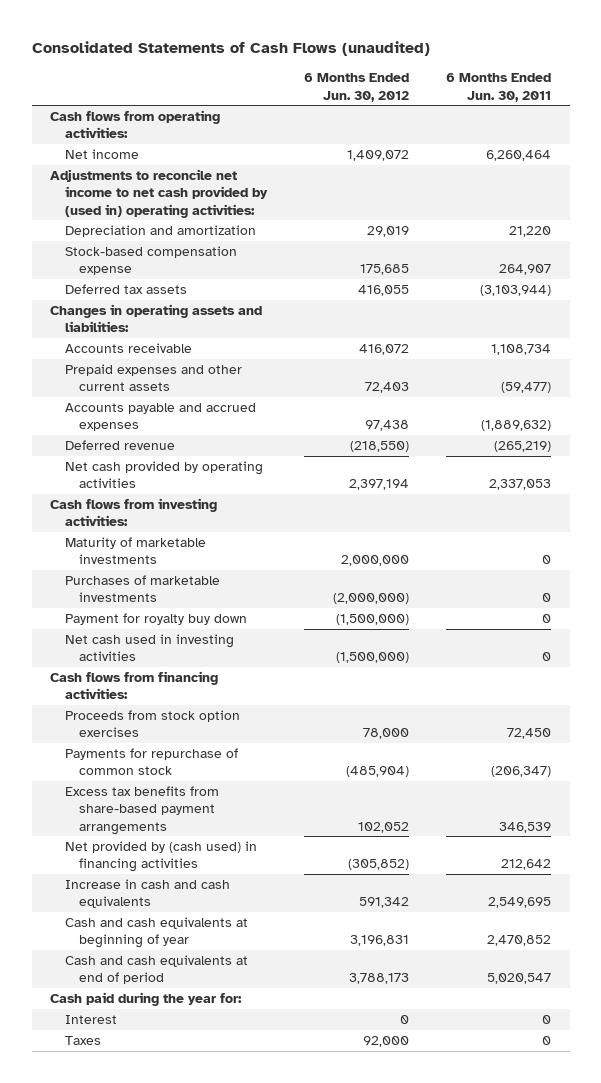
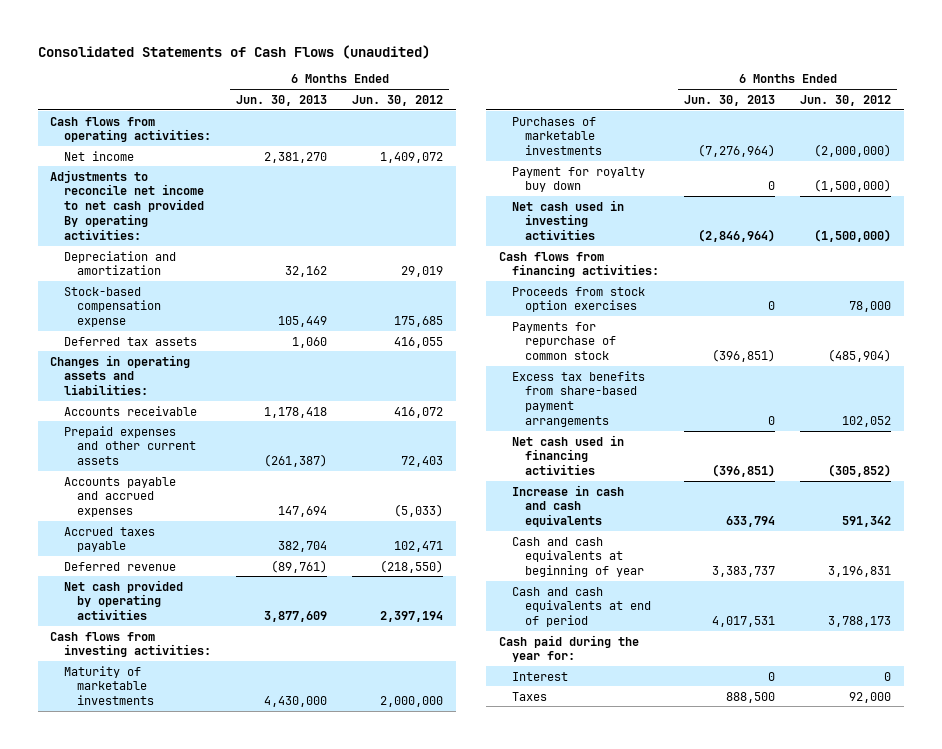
[446,73,552,102] 6 Months Ended Jun. 30, 2011 -> none
none -> [235,94,327,106] Jun. 30, 2013
[50,169,268,218] Adjustments to reconcile net income to net cash provided by (used in) operating activities: -> [50,169,204,240] Adjustments to reconcile net income to net cash provided By operating activities:
[365,420,410,432] 97,438 -> [394,504,444,518] (5,033)
none -> [63,526,155,553] Accrued taxes payable
[64,841,257,873] Net provided by (cash used) in financing activities -> [511,434,624,476] Net cash used in financing activities

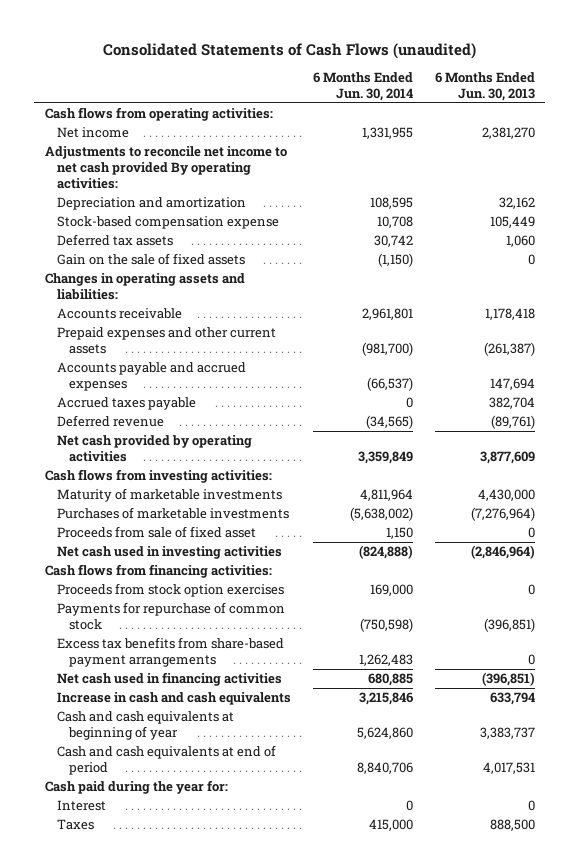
[352,94,444,106] Jun. 30, 2012 -> none
none -> [312,71,413,101] 6 Months Ended Jun. 30, 2014
none -> [57,253,246,266] Gain on the sale of fixed assets
[511,166,645,193] Payment for royalty buy down -> none
none -> [57,526,257,539] Proceeds from sale of fixed asset

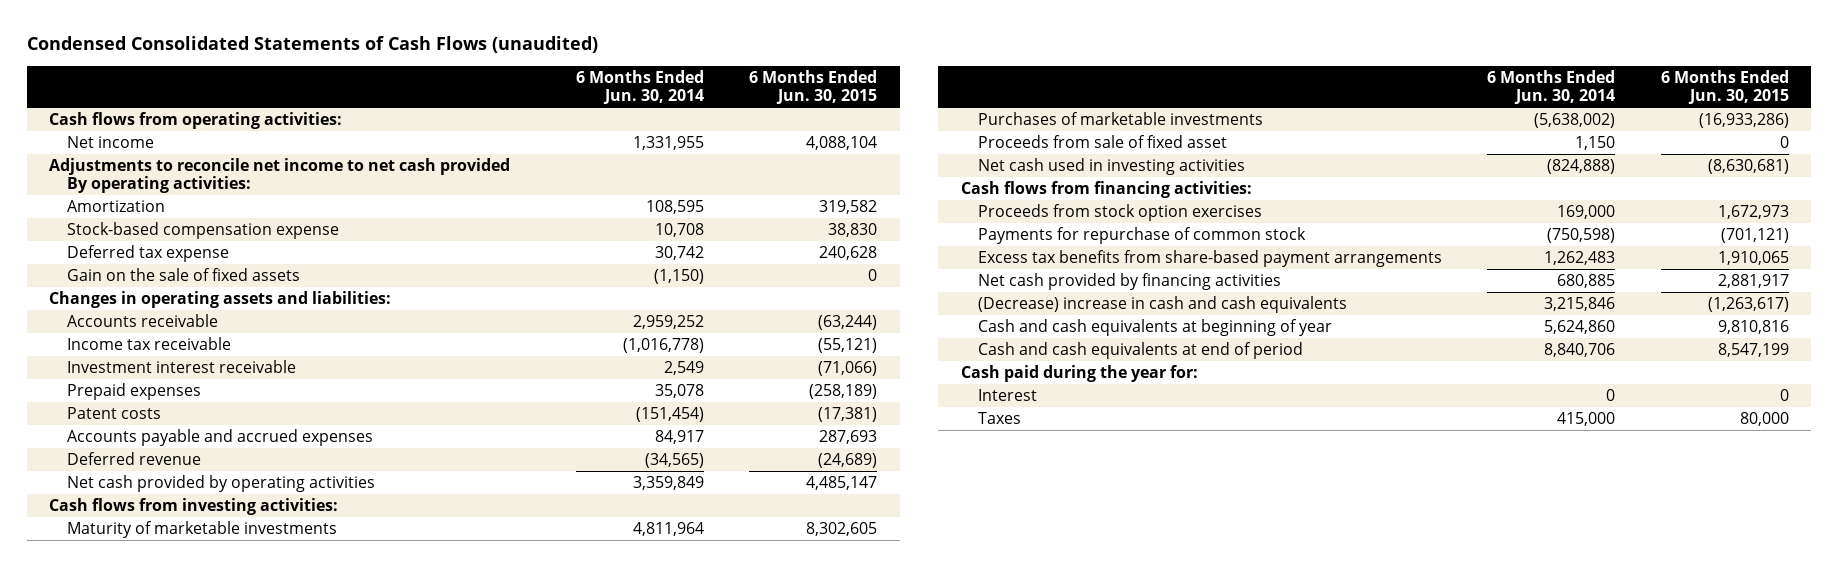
[102,42,476,59] Consolidated Statements of Cash Flows (unaudited) -> [26,36,598,54] Condensed Consolidated Statements of Cash Flows (unaudited)
[434,71,535,101] 6 Months Ended Jun. 30, 2013 -> none
none -> [748,69,877,105] 6 Months Ended Jun. 30, 2015
[57,197,247,211] Depreciation and amortization -> [66,200,165,213] Amortization
[57,234,174,247] Deferred tax assets -> [66,245,229,263] Deferred tax expense
[57,327,277,355] Prepaid expenses and other current assets -> none
[57,397,197,411] Accrued taxes payable -> none
[361,308,413,321] 2,961,801 -> [632,315,704,330] 2,959,252
none -> [66,337,231,351] Income tax receivable
none -> [66,360,296,374] Investment interest receivable
none -> [66,383,201,401] Prepaid expenses
none -> [66,407,161,420] Patent costs
[366,377,413,392] (66,537) -> [654,430,704,445] 84,917
[57,672,283,687] Net cash used in financing activities -> [978,273,1282,291] Net cash provided by financing activities
[57,692,292,706] Increase in cash and cash equivalents -> [978,296,1348,314] (Decrease) increase in cash and cash equivalents

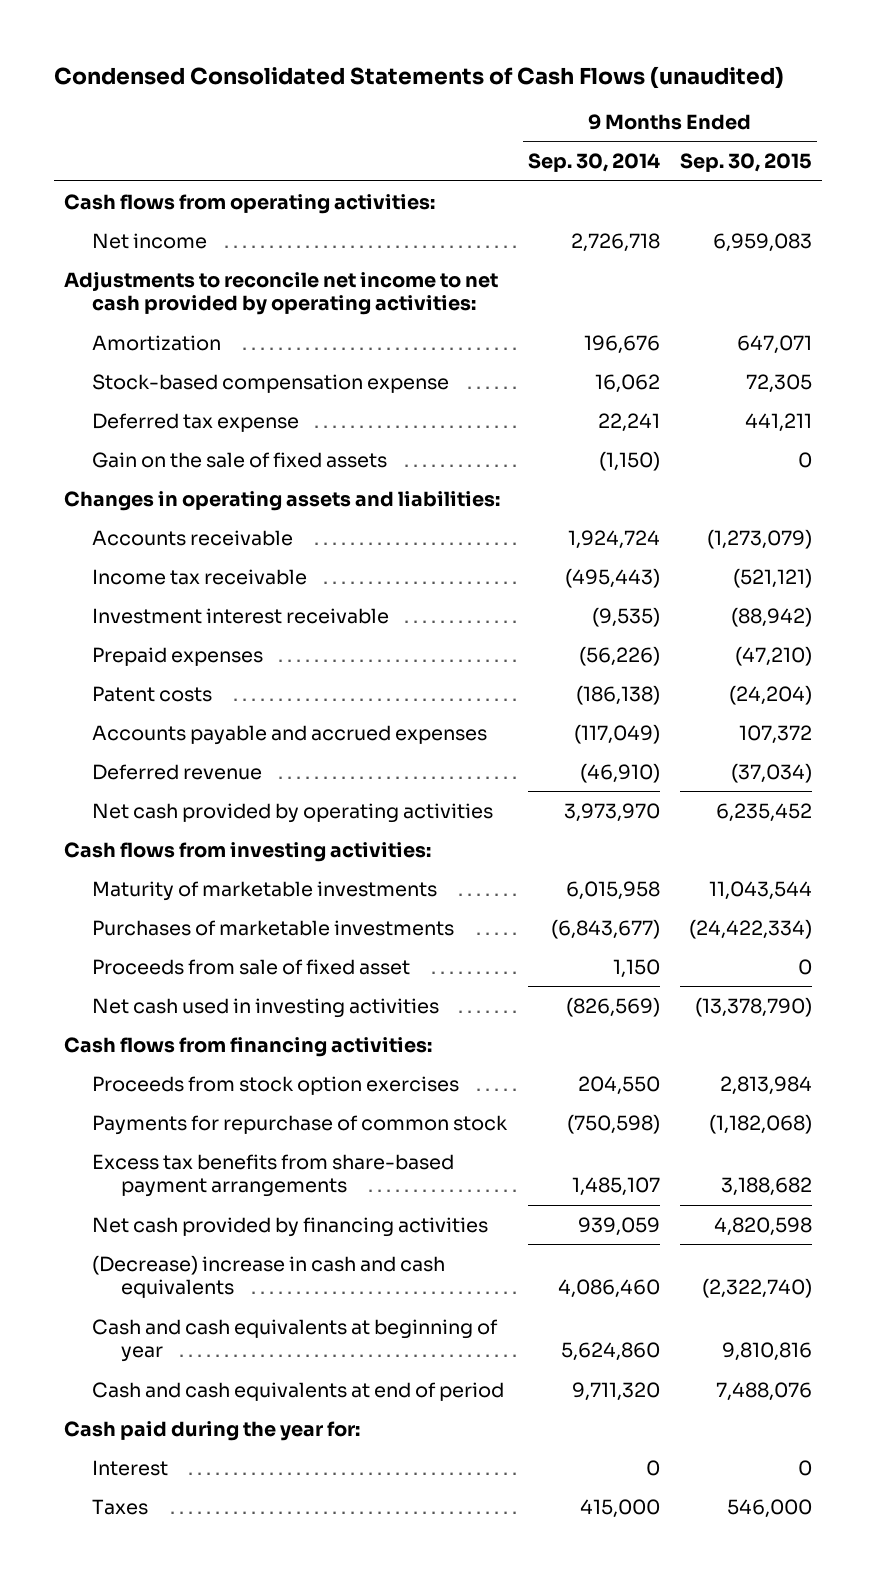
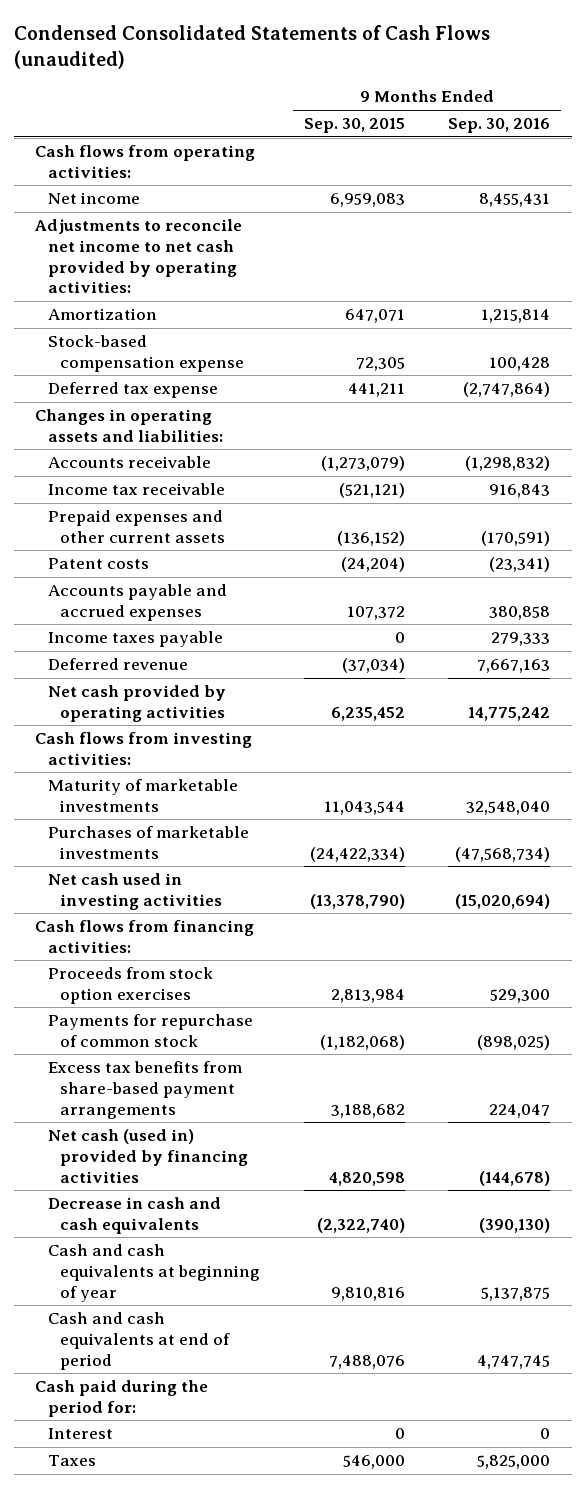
[527,153,660,173] Sep. 30, 2014 -> none
none -> [448,118,551,134] Sep. 30, 2016
[92,451,388,468] Gain on the sale of fixed assets -> none
[92,607,390,624] Investment interest receivable -> none
[92,646,264,666] Prepaid expenses -> none
none -> [47,510,226,543] Prepaid expenses and other current assets
none -> [47,631,223,648] Income taxes payable
[92,958,411,975] Proceeds from sale of fixed asset -> none
[92,1216,489,1237] Net cash provided by financing activities -> [47,1129,249,1183] Net cash (used in) provided by financing activities
[92,1254,446,1299] (Decrease) increase in cash and cash equivalents -> [47,1197,221,1234] Decrease in cash and cash equivalents
[63,1420,360,1441] Cash paid during the year for: -> [35,1380,209,1417] Cash paid during the period for:

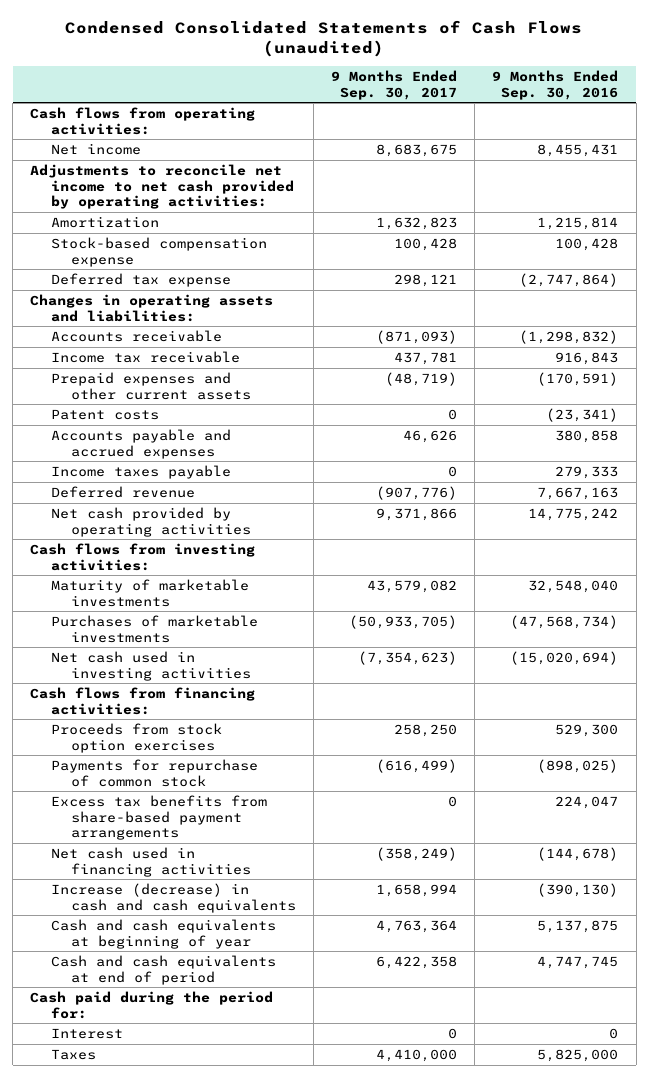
[303,118,405,134] Sep. 30, 2015 -> none
none -> [331,69,458,100] 9 Months Ended Sep. 30, 2017
[47,1129,249,1183] Net cash (used in) provided by financing activities -> [50,846,251,877] Net cash used in financing activities
[47,1197,221,1234] Decrease in cash and cash equivalents -> [50,882,296,913] Increase (decrease) in cash and cash equivalents

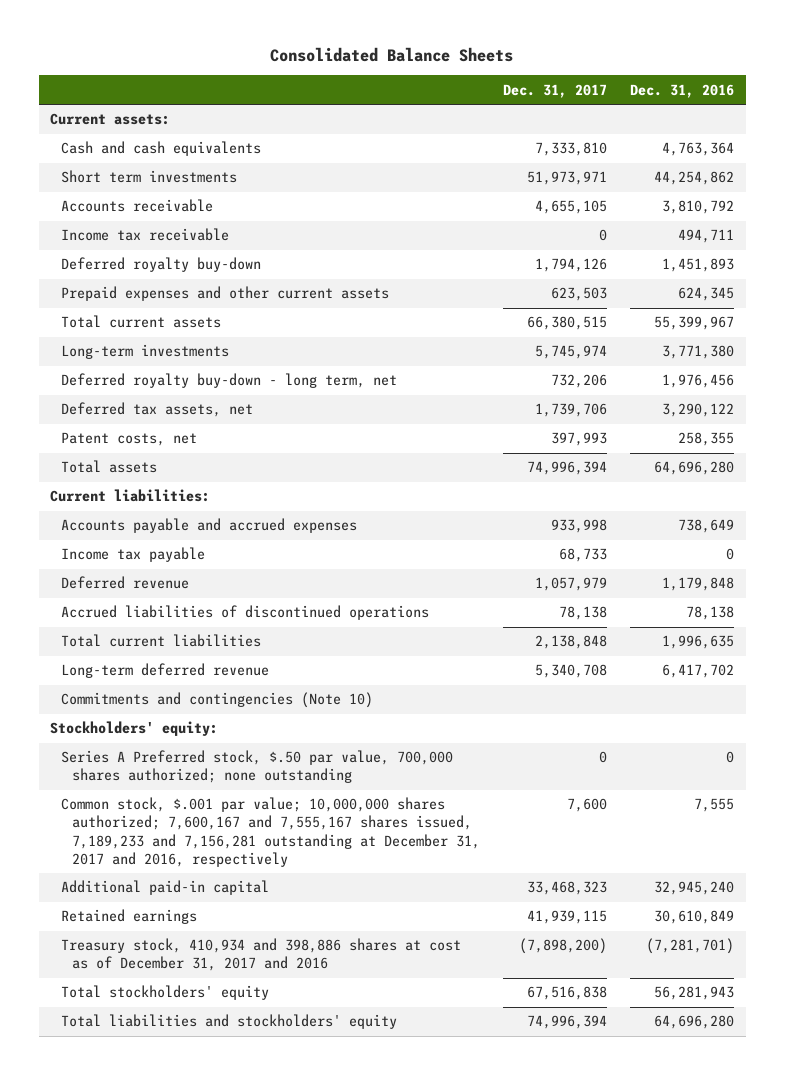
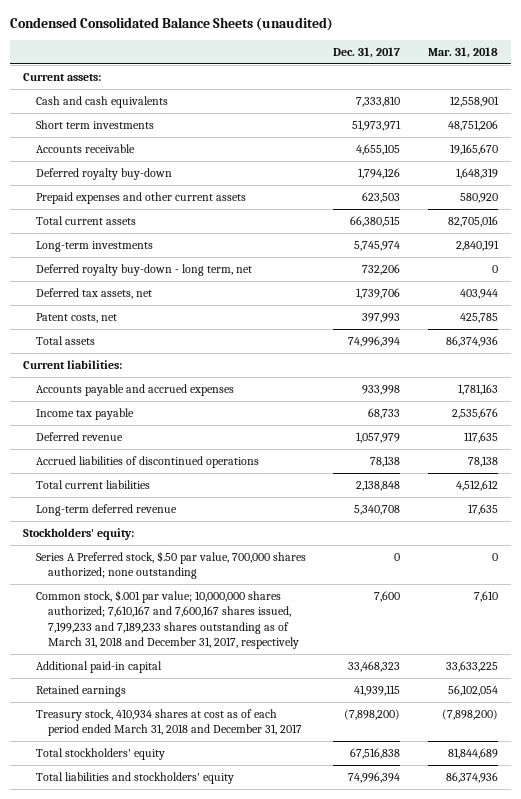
[270,47,514,63] Consolidated Balance Sheets -> [9,16,333,31] Condensed Consolidated Balance Sheets (unaudited)
[630,83,735,98] Dec. 31, 2016 -> none
none -> [427,46,498,58] Mar. 31, 2018
[61,228,230,242] Income tax receivable -> none
[61,692,374,709] Commitments and contingencies (Note 10) -> none
[61,797,481,867] Common stock, $.001 par value; 10,000,000 shares authorized; 7,600,167 and 7,555,167 shares issued, 7,189,233 and 7,156,281 outstanding at December 31, 2017 and 2016, respectively -> [35,590,300,650] Common stock, $.001 par value; 10,000,000 shares authorized; 7,610,167 and 7,600,167 shares issued, 7,199,233 and 7,189,233 shares outstanding as of March 31, 2018 and December 31, 2017, respectively
[61,938,462,972] Treasury stock, 410,934 and 398,886 shares at cost as of December 31, 2017 and 2016 -> [35,709,303,737] Treasury stock, 410,934 shares at cost as of each period ended March 31, 2018 and December 31, 2017

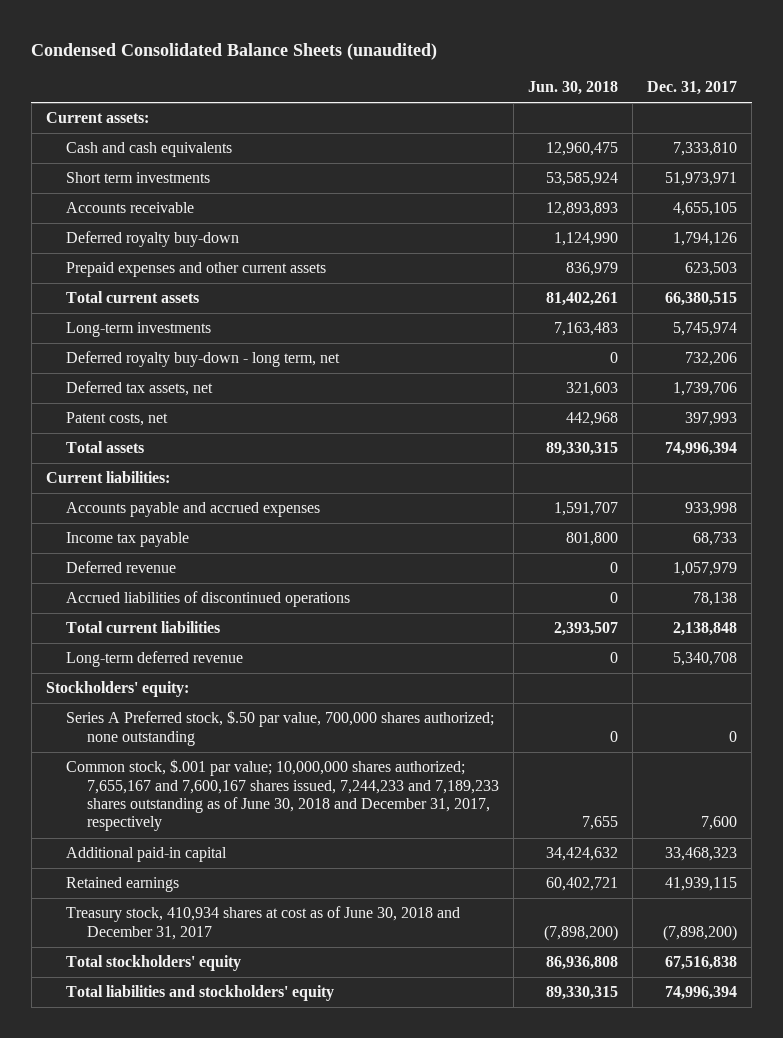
[427,46,498,58] Mar. 31, 2018 -> none
none -> [527,80,618,95] Jun. 30, 2018
[35,590,300,650] Common stock, $.001 par value; 10,000,000 shares authorized; 7,610,167 and 7,600,167 shares issued, 7,199,233 and 7,189,233 shares outstanding as of March 31, 2018 and December 31, 2017, respectively -> [66,759,499,832] Common stock, $.001 par value; 10,000,000 shares authorized; 7,655,167 and 7,600,167 shares issued, 7,244,233 and 7,189,233 shares outstanding as of June 30, 2018 and December 31, 2017, respectively
[35,709,303,737] Treasury stock, 410,934 shares at cost as of each period ended March 31, 2018 and December 31, 2017 -> [66,906,461,940] Treasury stock, 410,934 shares at cost as of June 30, 2018 and December 31, 2017

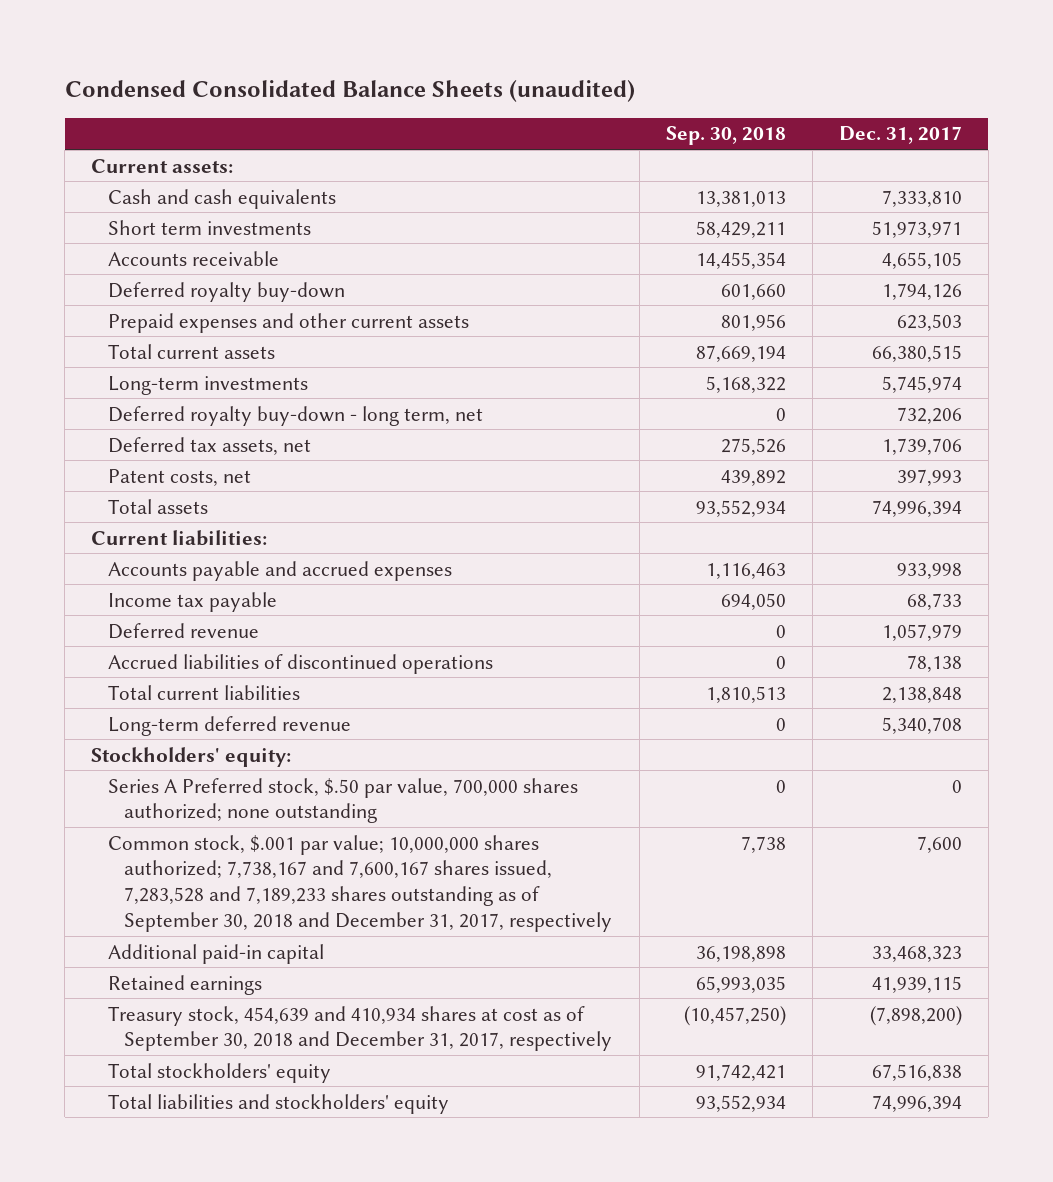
[527,80,618,95] Jun. 30, 2018 -> none
none -> [665,126,786,146] Sep. 30, 2018
[66,759,499,832] Common stock, $.001 par value; 10,000,000 shares authorized; 7,655,167 and 7,600,167 shares issued, 7,244,233 and 7,189,233 shares outstanding as of June 30, 2018 and December 31, 2017, respectively -> [107,834,613,932] Common stock, $.001 par value; 10,000,000 shares authorized; 7,738,167 and 7,600,167 shares issued, 7,283,528 and 7,189,233 shares outstanding as of September 30, 2018 and December 31, 2017, respectively
[66,906,461,940] Treasury stock, 410,934 shares at cost as of June 30, 2018 and December 31, 2017 -> [107,1005,613,1052] Treasury stock, 454,639 and 410,934 shares at cost as of September 30, 2018 and December 31, 2017, respectively

